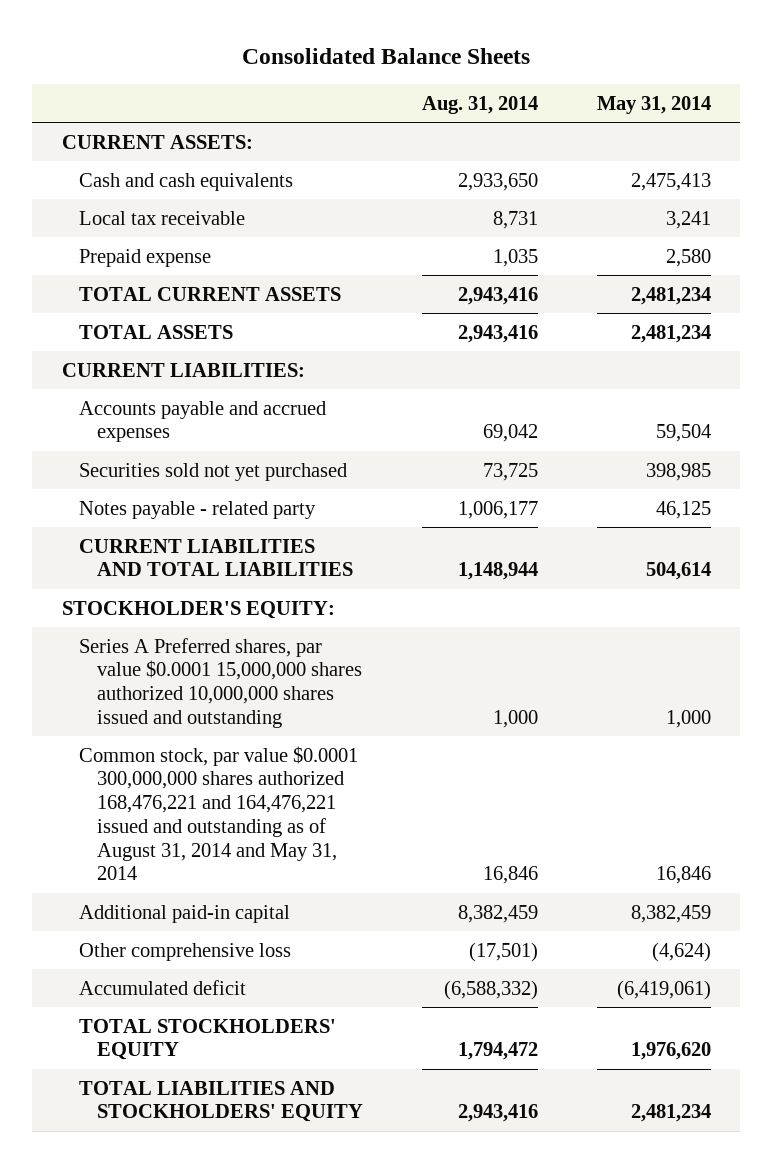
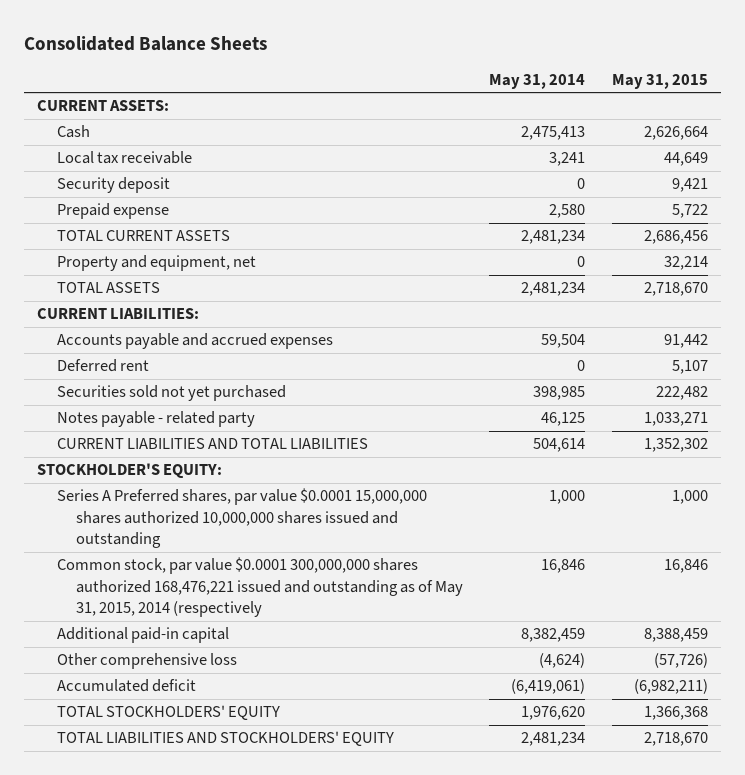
[421,96,538,115] Aug. 31, 2014 -> none
none -> [611,73,708,89] May 31, 2015
[79,172,294,191] Cash and cash equivalents -> [56,125,90,139] Cash
none -> [56,177,170,194] Security deposit
none -> [56,255,256,272] Property and equipment, net
none -> [56,359,149,373] Deferred rent
[79,745,359,881] Common stock, par value $0.0001 300,000,000 shares authorized 168,476,221 and 164,476,221 issued and outstanding as of August 31, 2014 and May 31, 2014 -> [56,557,463,618] Common stock, par value $0.0001 300,000,000 shares authorized 168,476,221 issued and outstanding as of May 31, 2015, 2014 (respectively

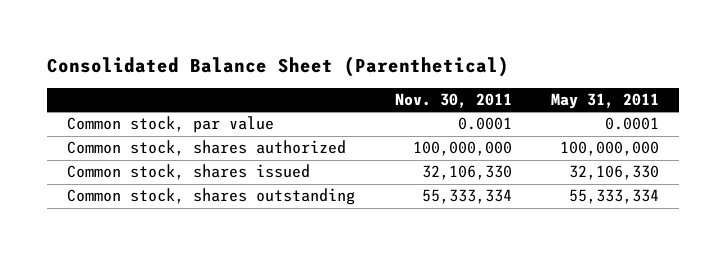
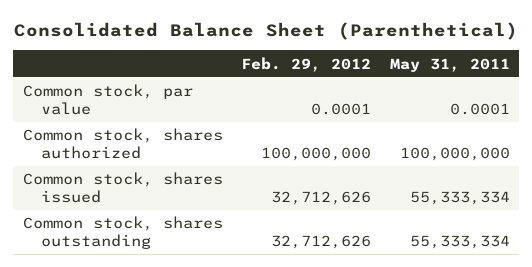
[394,92,512,108] Nov. 30, 2011 -> none
none -> [241,56,372,72] Feb. 29, 2012
[569,165,660,181] 32,106,330 -> [409,190,510,205] 55,333,334

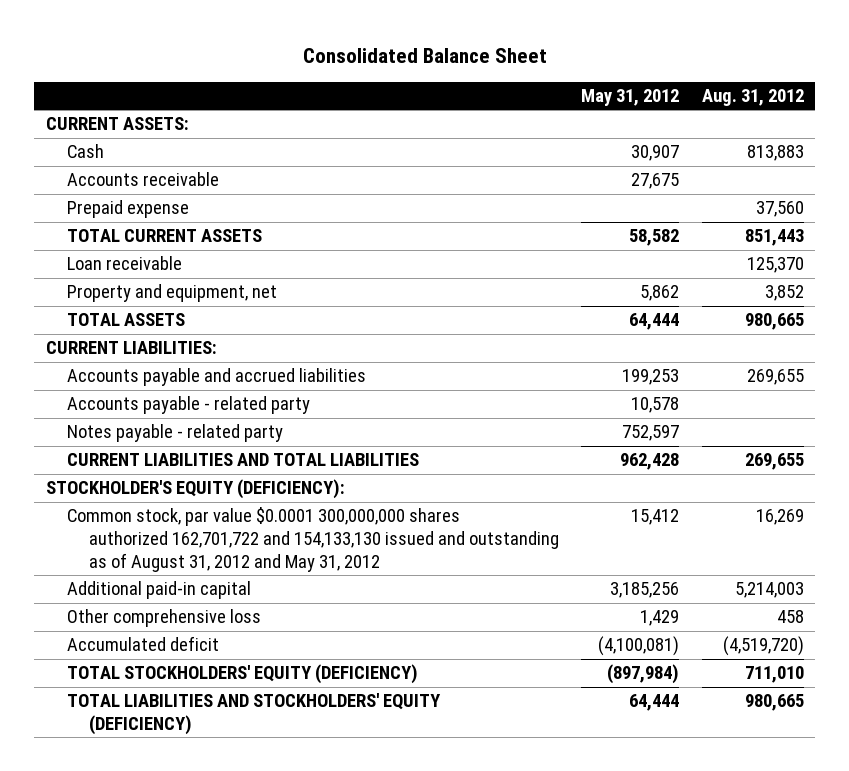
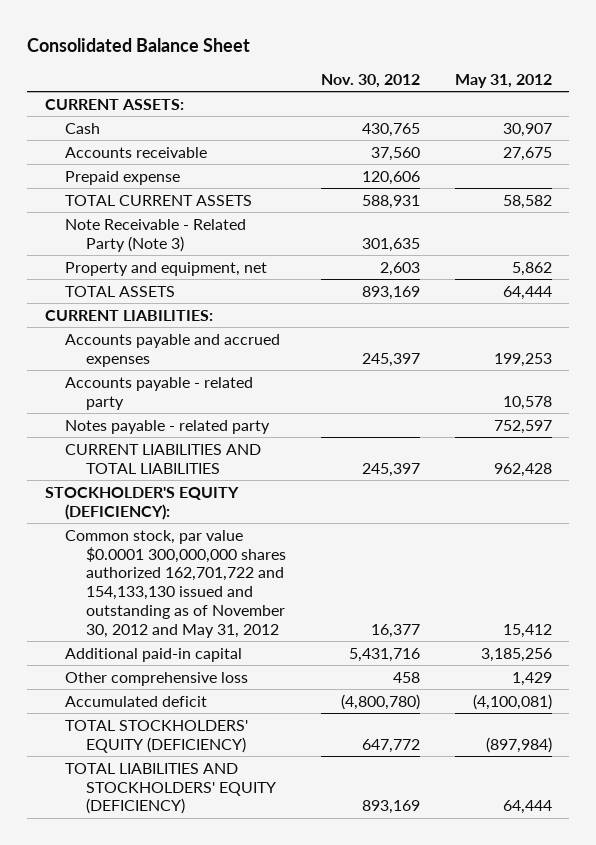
[701,88,804,106] Aug. 31, 2012 -> none
none -> [320,74,420,89] Nov. 30, 2012
[67,256,183,271] Loan receivable -> none
none -> [65,218,247,252] Note Receivable - Related Party (Note 3)
[67,368,367,387] Accounts payable and accrued liabilities -> [65,333,281,367] Accounts payable and accrued expenses
[67,507,560,573] Common stock, par value $0.0001 300,000,000 shares authorized 162,701,722 and 154,133,130 issued and outstanding as of August 31, 2012 and May 31, 2012 -> [65,529,286,639] Common stock, par value $0.0001 300,000,000 shares authorized 162,701,722 and 154,133,130 issued and outstanding as of November 30, 2012 and May 31, 2012

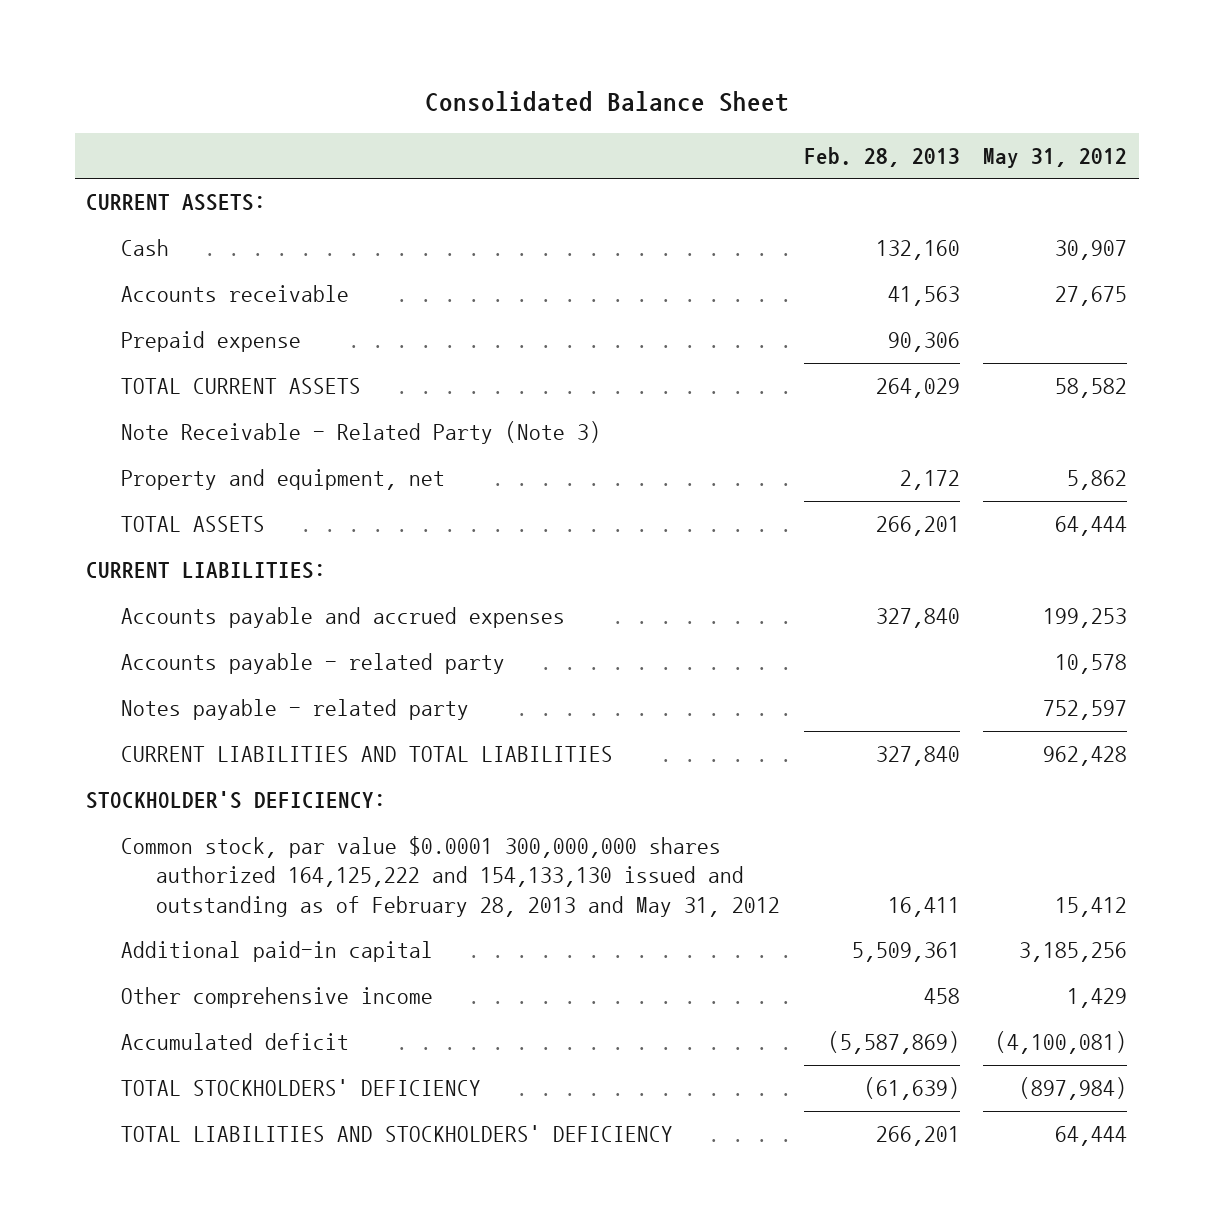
[320,74,420,89] Nov. 30, 2012 -> none
none -> [803,147,960,168] Feb. 28, 2013
[44,486,239,520] STOCKHOLDER'S EQUITY (DEFICIENCY): -> [86,791,387,810] STOCKHOLDER'S DEFICIENCY:
[65,529,286,639] Common stock, par value $0.0001 300,000,000 shares authorized 162,701,722 and 154,133,130 issued and outstanding as of November 30, 2012 and May 31, 2012 -> [121,836,781,917] Common stock, par value $0.0001 300,000,000 shares authorized 164,125,222 and 154,133,130 issued and outstanding as of February 28, 2013 and May 31, 2012
[65,671,249,686] Other comprehensive loss -> [121,987,434,1009] Other comprehensive income
[65,719,249,753] TOTAL STOCKHOLDERS' EQUITY (DEFICIENCY) -> [121,1079,482,1097] TOTAL STOCKHOLDERS' DEFICIENCY
[65,762,276,815] TOTAL LIABILITIES AND STOCKHOLDERS' EQUITY (DEFICIENCY) -> [121,1125,674,1143] TOTAL LIABILITIES AND STOCKHOLDERS' DEFICIENCY

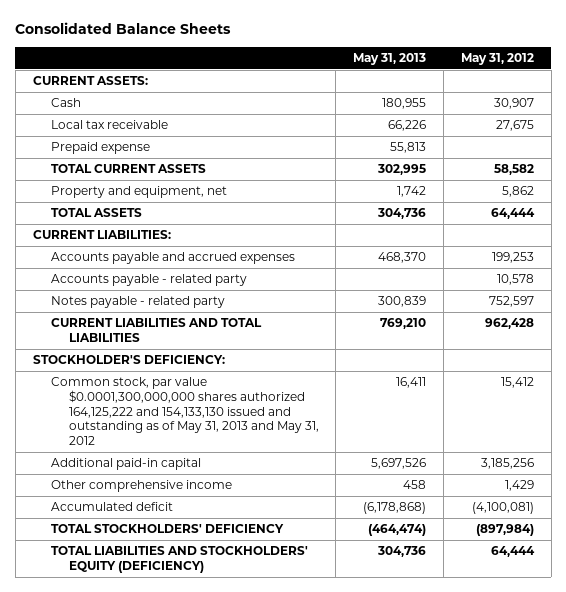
[424,91,789,113] Consolidated Balance Sheet -> [15,22,232,35] Consolidated Balance Sheets
[803,147,960,168] Feb. 28, 2013 -> none
none -> [353,52,427,65] May 31, 2013
[121,285,350,303] Accounts receivable -> [50,120,168,130] Local tax receivable
[121,421,602,445] Note Receivable - Related Party (Note 3) -> none
[121,836,781,917] Common stock, par value $0.0001 300,000,000 shares authorized 164,125,222 and 154,133,130 issued and outstanding as of February 28, 2013 and May 31, 2012 -> [50,377,319,445] Common stock, par value $0.0001,300,000,000 shares authorized 164,125,222 and 154,133,130 issued and outstanding as of May 31, 2013 and May 31, 2012
[121,1125,674,1143] TOTAL LIABILITIES AND STOCKHOLDERS' DEFICIENCY -> [50,546,308,574] TOTAL LIABILITIES AND STOCKHOLDERS' EQUITY (DEFICIENCY)

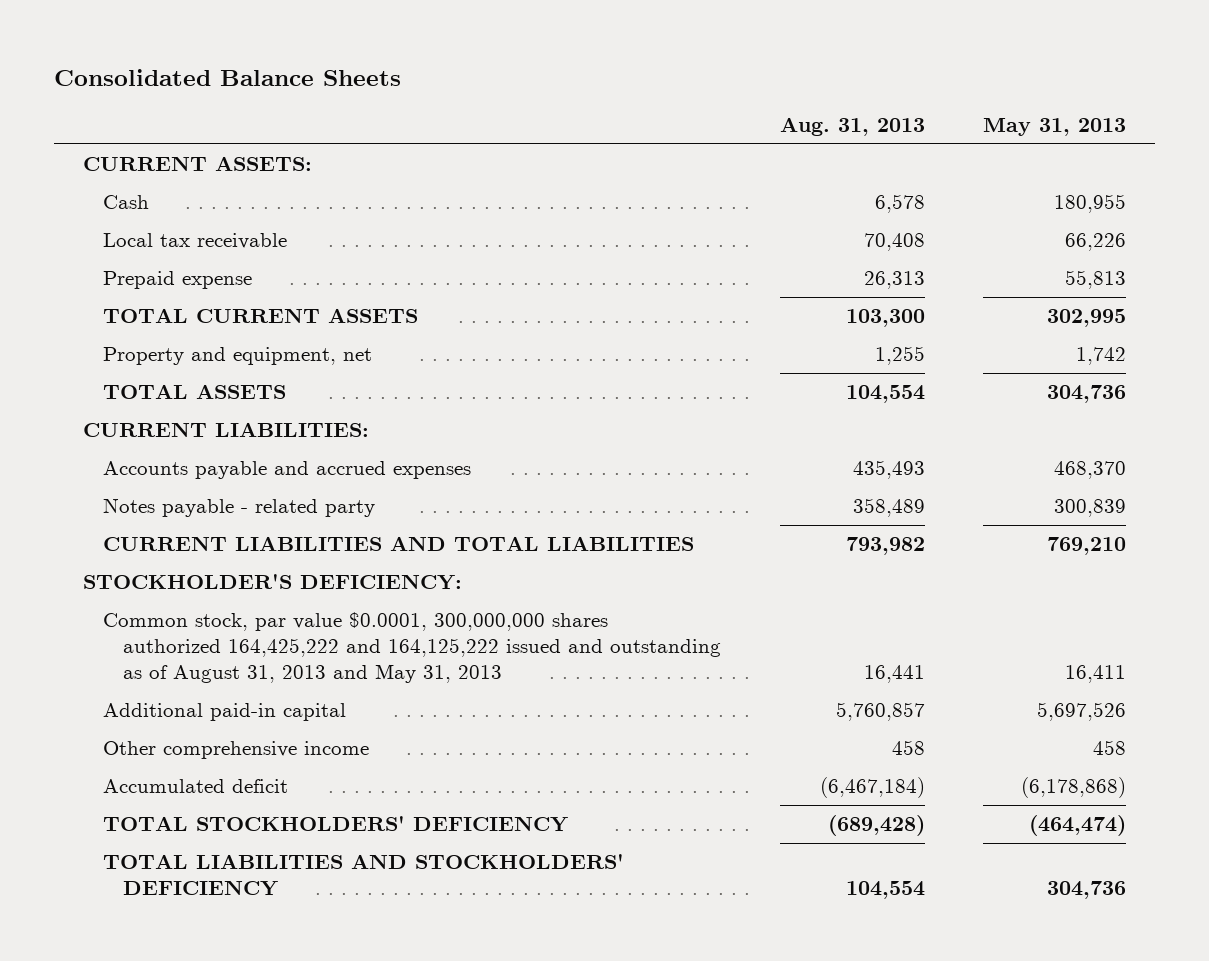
[460,52,534,65] May 31, 2012 -> none
none -> [779,117,925,137] Aug. 31, 2013
[50,274,247,287] Accounts payable - related party -> none
[50,377,319,445] Common stock, par value $0.0001,300,000,000 shares authorized 164,125,222 and 154,133,130 issued and outstanding as of May 31, 2013 and May 31, 2012 -> [103,612,722,683] Common stock, par value $0.0001, 300,000,000 shares authorized 164,425,222 and 164,125,222 issued and outstanding as of August 31, 2013 and May 31, 2013
[50,546,308,574] TOTAL LIABILITIES AND STOCKHOLDERS' EQUITY (DEFICIENCY) -> [103,854,625,896] TOTAL LIABILITIES AND STOCKHOLDERS' DEFICIENCY

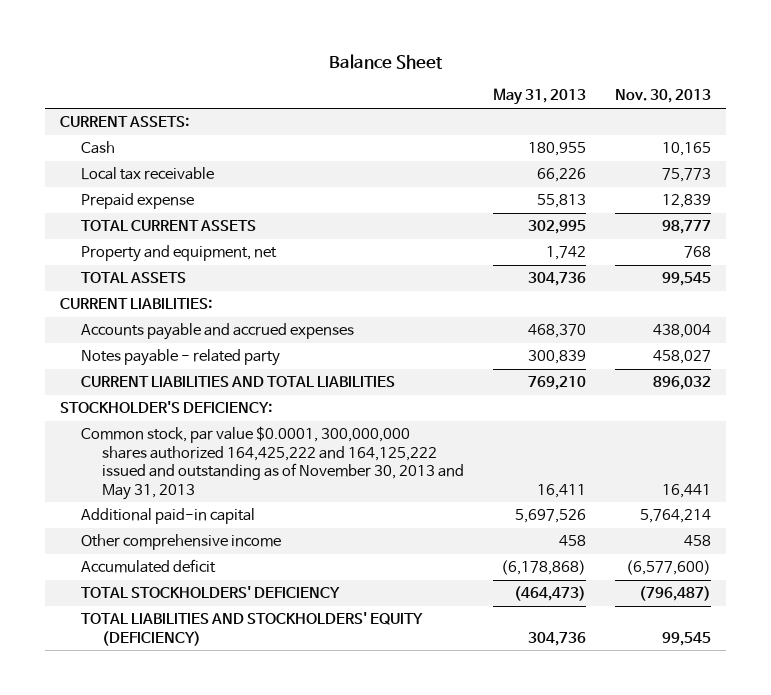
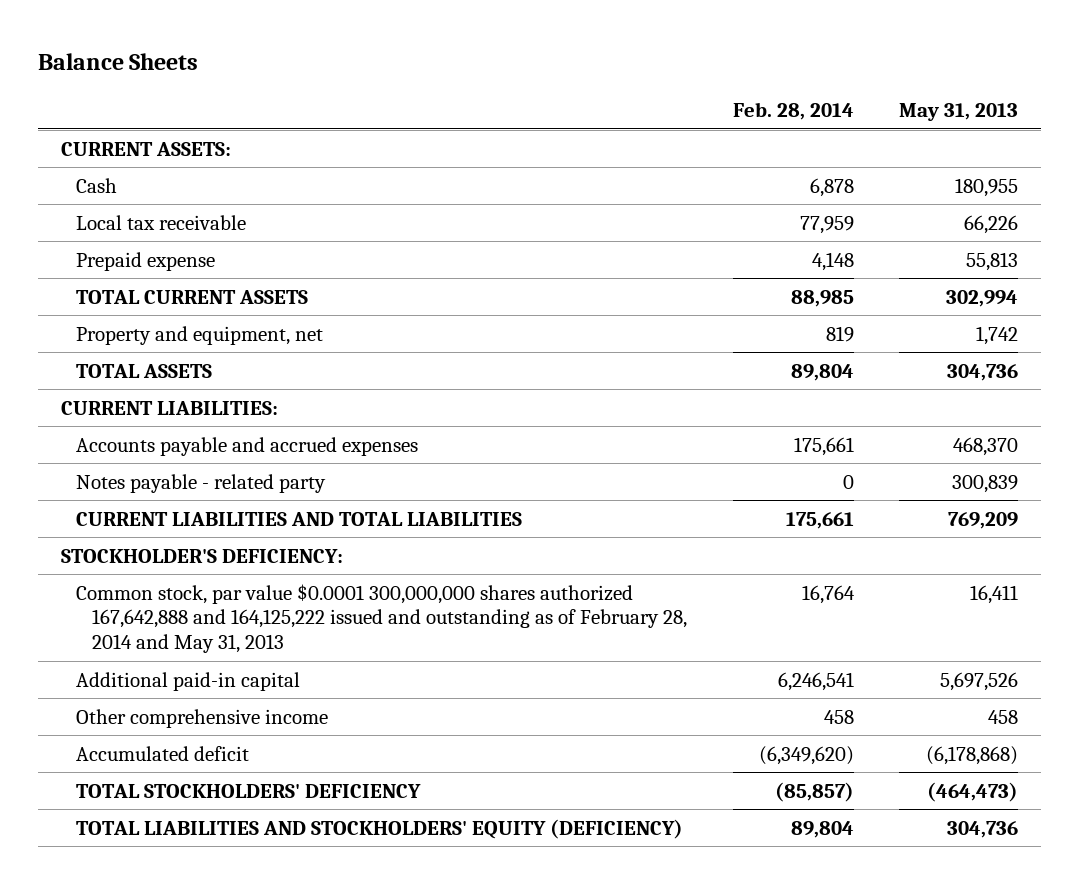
[329,53,444,69] Balance Sheet -> [37,53,198,71] Balance Sheets
[615,89,712,104] Nov. 30, 2013 -> none
none -> [732,102,854,121] Feb. 28, 2014
[528,220,587,235] 302,995 -> [946,289,1019,307] 302,994
[528,376,587,391] 769,210 -> [948,511,1019,529] 769,209
[80,426,464,500] Common stock, par value $0.0001, 300,000,000 shares authorized 164,425,222 and 164,125,222 issued and outstanding as of November 30, 2013 and May 31, 2013 -> [76,583,688,654] Common stock, par value $0.0001 300,000,000 shares authorized 167,642,888 and 164,125,222 issued and outstanding as of February 28, 2014 and May 31, 2013

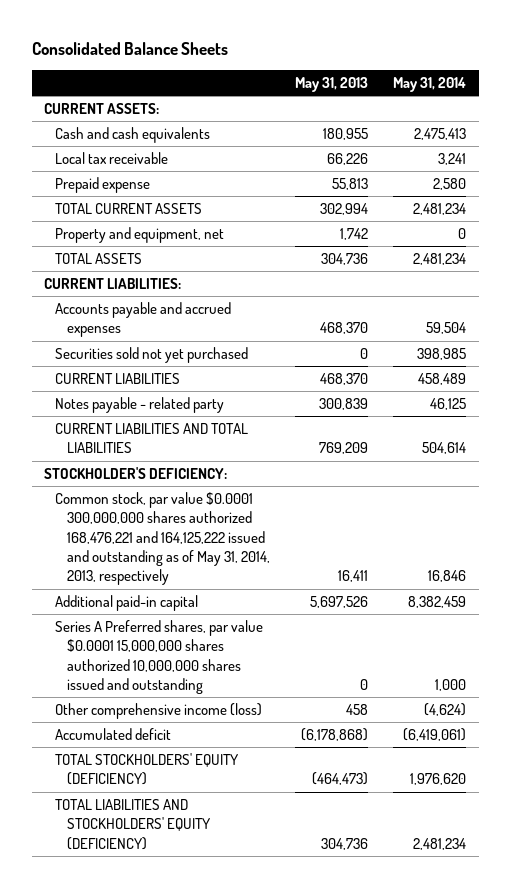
[37,53,198,71] Balance Sheets -> [31,41,228,55] Consolidated Balance Sheets
[732,102,854,121] Feb. 28, 2014 -> none
none -> [392,76,466,92] May 31, 2014
[76,177,118,193] Cash -> [55,127,211,144] Cash and cash equivalents
none -> [55,347,249,364] Securities sold not yet purchased
none -> [55,373,181,385] CURRENT LIABILITIES
[76,583,688,654] Common stock, par value $0.0001 300,000,000 shares authorized 167,642,888 and 164,125,222 issued and outstanding as of February 28, 2014 and May 31, 2013 -> [55,492,270,586] Common stock, par value $0.0001 300,000,000 shares authorized 168,476,221 and 164,125,222 issued and outstanding as of May 31, 2014, 2013, respectively
none -> [55,620,264,695] Series A Preferred shares, par value $0.0001 15,000,000 shares authorized 10,000,000 shares issued and outstanding
[76,708,329,728] Other comprehensive income -> [55,703,263,720] Other comprehensive income (loss)
[76,783,422,798] TOTAL STOCKHOLDERS' DEFICIENCY -> [55,753,239,786] TOTAL STOCKHOLDERS' EQUITY (DEFICIENCY)

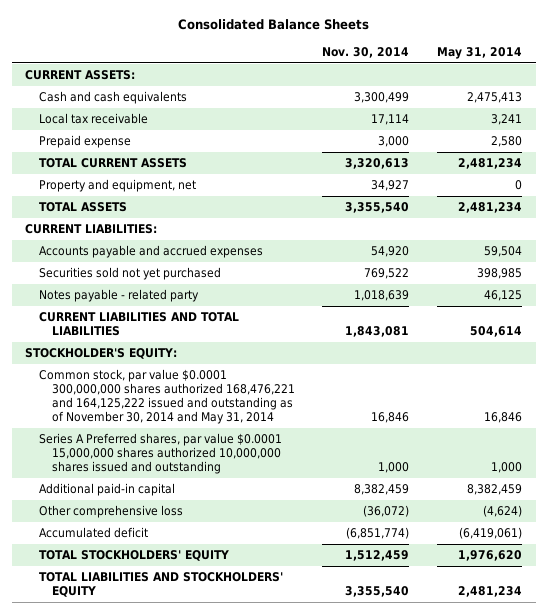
[294,76,368,92] May 31, 2013 -> none
none -> [322,47,410,59] Nov. 30, 2014
[55,373,181,385] CURRENT LIABILITIES -> none
[44,467,228,480] STOCKHOLDER'S DEFICIENCY: -> [25,348,178,360] STOCKHOLDER'S EQUITY:
[55,492,270,586] Common stock, par value $0.0001 300,000,000 shares authorized 168,476,221 and 164,125,222 issued and outstanding as of May 31, 2014, 2013, respectively -> [38,369,295,424] Common stock, par value $0.0001 300,000,000 shares authorized 168,476,221 and 164,125,222 issued and outstanding as of November 30, 2014 and May 31, 2014
[55,595,199,612] Additional paid-in capital -> [38,483,175,497] Additional paid-in capital
[55,703,263,720] Other comprehensive income (loss) -> [38,505,183,519] Other comprehensive loss
[55,753,239,786] TOTAL STOCKHOLDERS' EQUITY (DEFICIENCY) -> [38,550,229,562] TOTAL STOCKHOLDERS' EQUITY
[55,799,210,850] TOTAL LIABILITIES AND STOCKHOLDERS' EQUITY (DEFICIENCY) -> [38,572,283,598] TOTAL LIABILITIES AND STOCKHOLDERS' EQUITY

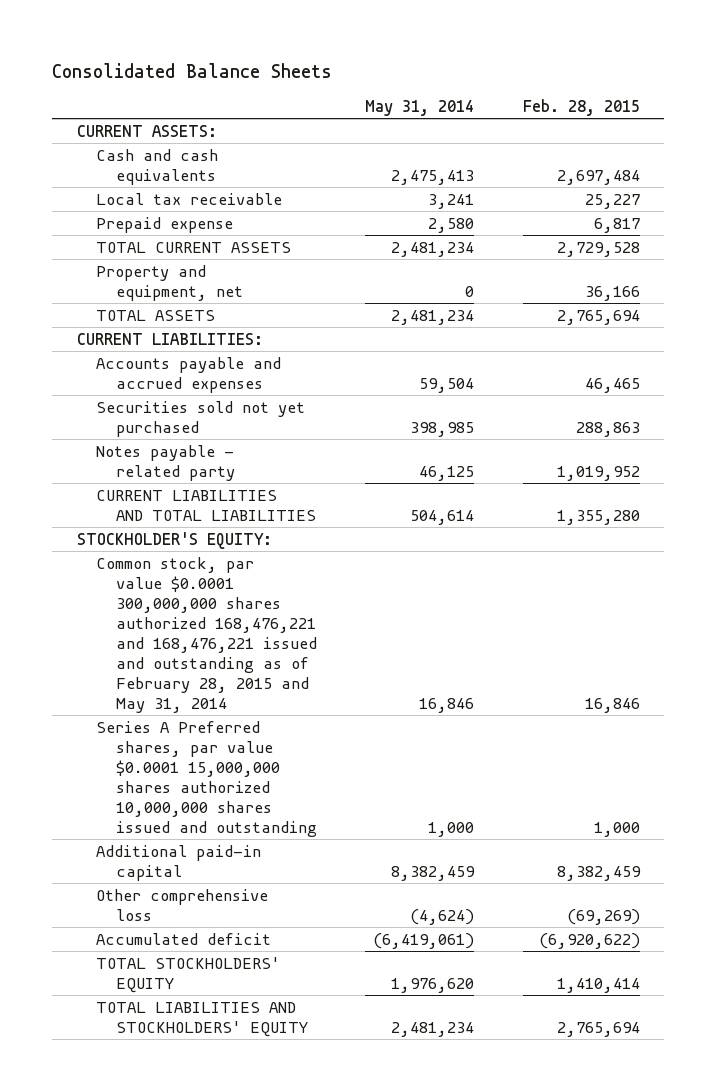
[322,47,410,59] Nov. 30, 2014 -> none
none -> [523,98,641,116] Feb. 28, 2015
[38,369,295,424] Common stock, par value $0.0001 300,000,000 shares authorized 168,476,221 and 164,125,222 issued and outstanding as of November 30, 2014 and May 31, 2014 -> [96,556,317,713] Common stock, par value $0.0001 300,000,000 shares authorized 168,476,221 and 168,476,221 issued and outstanding as of February 28, 2015 and May 31, 2014

